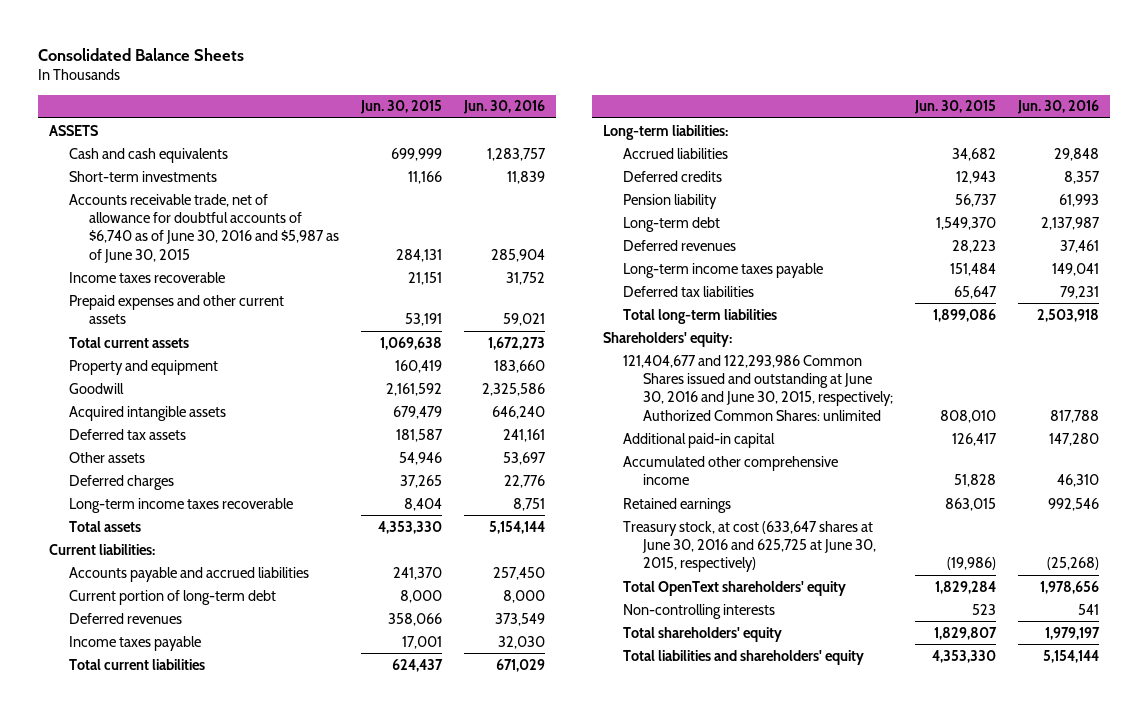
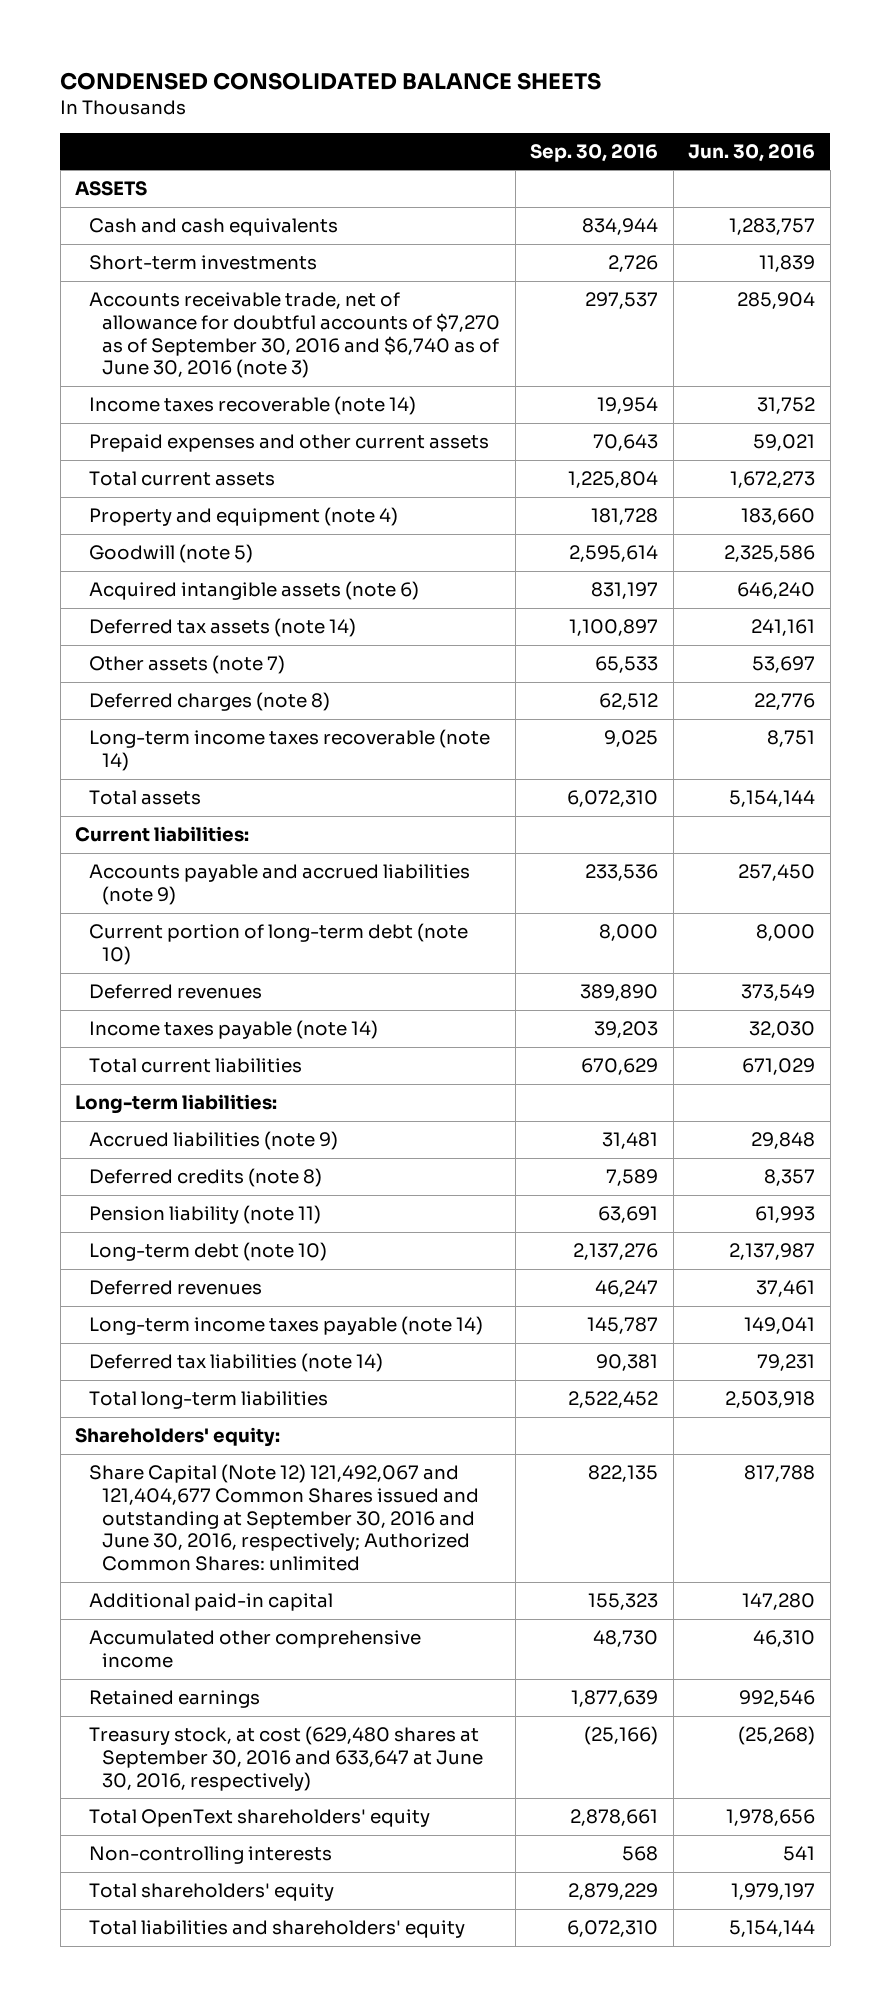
[38,47,245,61] Consolidated Balance Sheets -> [60,72,602,91] CONDENSED CONSOLIDATED BALANCE SHEETS
[359,100,442,115] Jun. 30, 2015 -> none
none -> [530,143,659,162] Sep. 30, 2016
[68,193,339,263] Accounts receivable trade, net of allowance for doubtful accounts of $6,740 as of June 30, 2016 and $5,987 as of June 30, 2015 -> [88,292,501,379] Accounts receivable trade, net of allowance for doubtful accounts of $7,270 as of September 30, 2016 and $6,740 as of June 30, 2016 (note 3)
[68,271,225,283] Income taxes recoverable -> [88,396,416,416] Income taxes recoverable (note 14)
[68,359,218,375] Property and equipment -> [88,507,398,527] Property and equipment (note 4)
[68,382,124,394] Goodwill -> [88,544,253,564] Goodwill (note 5)
[68,405,226,421] Acquired intangible assets -> [88,581,419,601] Acquired intangible assets (note 6)
[68,428,186,440] Deferred tax assets -> [88,618,356,638] Deferred tax assets (note 14)
[68,451,145,463] Other assets -> [88,655,285,675] Other assets (note 7)
[68,474,174,490] Deferred charges -> [88,692,330,712] Deferred charges (note 8)
[68,497,293,513] Long-term income taxes recoverable -> [88,729,490,771] Long-term income taxes recoverable (note 14)
[68,566,309,582] Accounts payable and accrued liabilities -> [88,864,470,905] Accounts payable and accrued liabilities (note 9)
[68,589,276,605] Current portion of long-term debt -> [88,923,468,965] Current portion of long-term debt (note 10)
[68,635,201,651] Income taxes payable -> [88,1020,378,1040] Income taxes payable (note 14)
[622,147,728,159] Accrued liabilities -> [88,1131,338,1151] Accrued liabilities (note 9)
[622,170,722,182] Deferred credits -> [88,1168,322,1188] Deferred credits (note 8)
[622,193,717,209] Pension liability -> [88,1205,321,1225] Pension liability (note 11)
[622,216,720,232] Long-term debt -> [88,1242,327,1262] Long-term debt (note 10)
[622,262,823,278] Long-term income taxes payable -> [88,1316,483,1336] Long-term income taxes payable (note 14)
[622,285,754,297] Deferred tax liabilities -> [88,1353,383,1373] Deferred tax liabilities (note 14)
[622,354,893,421] 121,404,677 and 122,293,986 Common Shares issued and outstanding at June 30, 2016 and June 30, 2015, respectively; Authorized Common Shares: unlimited -> [88,1464,480,1571] Share Capital (Note 12) 121,492,067 and 121,404,677 Common Shares issued and outstanding at September 30, 2016 and June 30, 2016, respectively; Authorized Common Shares: unlimited
[622,520,876,573] Treasury stock, at cost (633,647 shares at June 30, 2016 and 625,725 at June 30, 2015, respectively) -> [88,1726,484,1791] Treasury stock, at cost (629,480 shares at September 30, 2016 and 633,647 at June 30, 2016, respectively)

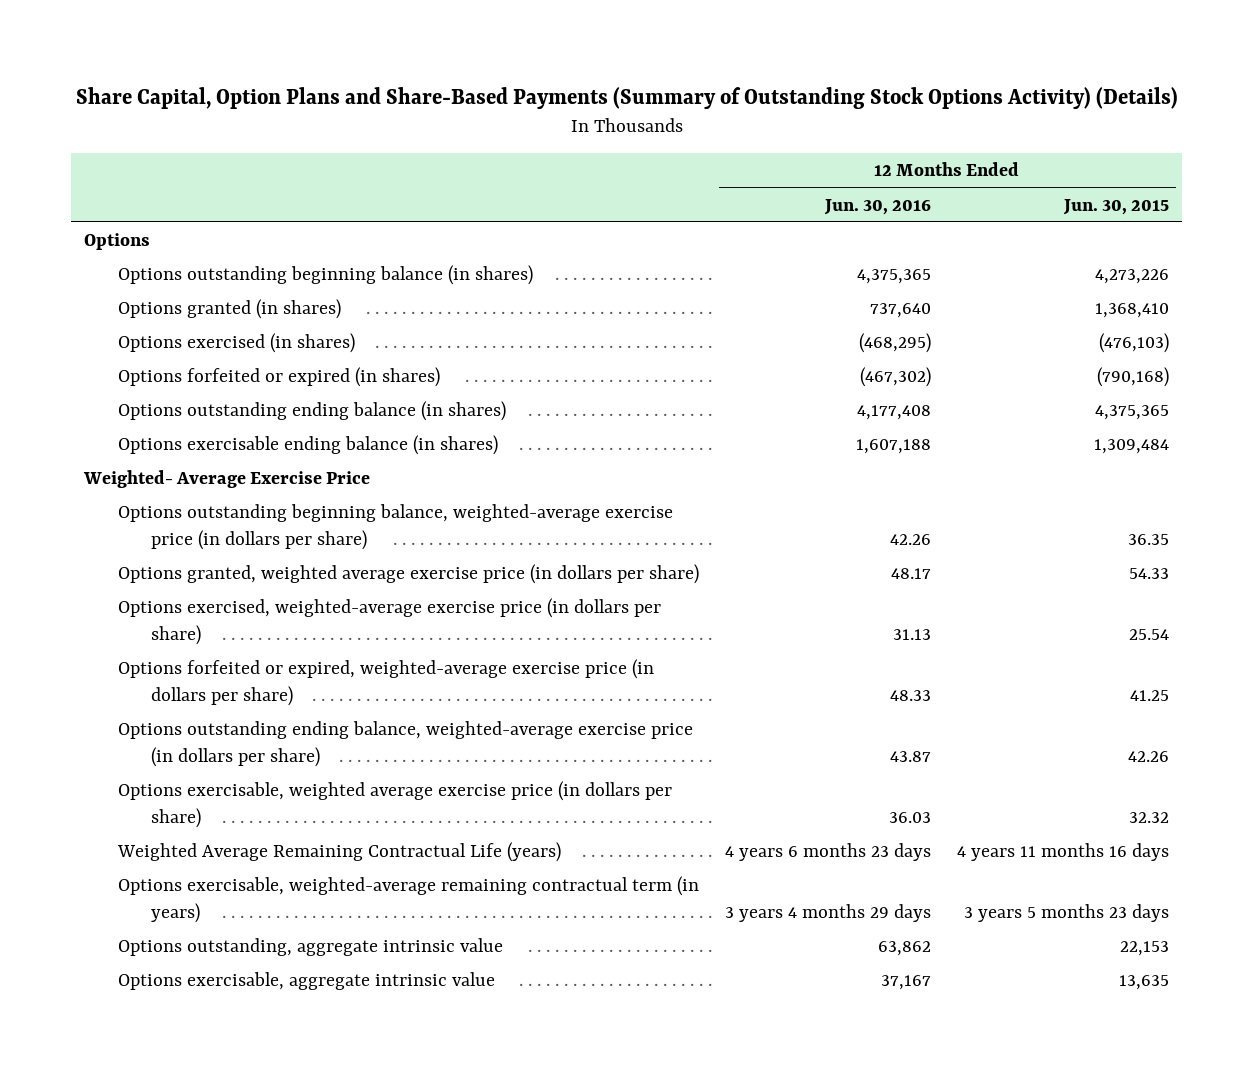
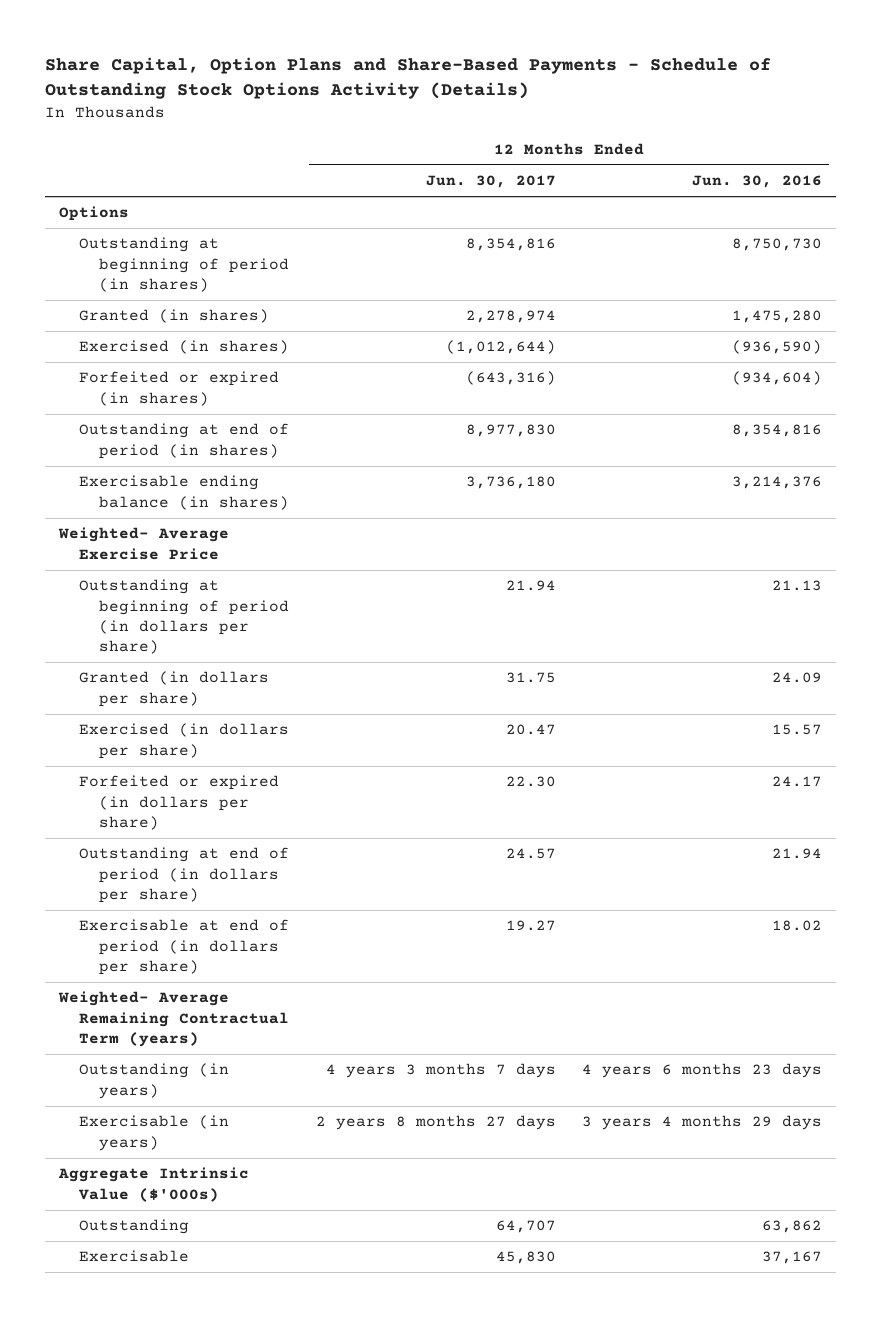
[75,86,1178,109] Share Capital, Option Plans and Share-Based Payments (Summary of Outstanding Stock Options Activity) (Details) -> [45,57,772,100] Share Capital, Option Plans and Share-Based Payments - Schedule of Outstanding Stock Options Activity (Details)
[1063,198,1170,215] Jun. 30, 2015 -> none
none -> [425,175,556,189] Jun. 30, 2017
[117,265,533,286] Options outstanding beginning balance (in shares) -> [78,237,289,292] Outstanding at beginning of period (in shares)
[857,269,932,285] 4,375,365 -> [732,238,823,252] 8,750,730
[117,299,341,320] Options granted (in shares) -> [78,309,269,324] Granted (in shares)
[870,303,932,319] 737,640 -> [732,310,823,324] 1,475,280
[117,333,355,354] Options exercised (in shares) -> [78,340,289,355] Exercised (in shares)
[859,333,932,354] (468,295) -> [732,340,823,355] (936,590)
[117,367,440,388] Options forfeited or expired (in shares) -> [78,371,279,406] Forfeited or expired (in shares)
[860,367,932,388] (467,302) -> [732,371,823,386] (934,604)
[117,401,506,422] Options outstanding ending balance (in shares) -> [78,423,289,459] Outstanding at end of period (in shares)
[857,405,932,421] 4,177,408 -> [732,424,823,438] 8,354,816
[117,435,498,456] Options exercisable ending balance (in shares) -> [78,475,289,510] Exercisable ending balance (in shares)
[856,439,932,455] 1,607,188 -> [732,476,823,490] 3,214,376
[117,504,673,551] Options outstanding beginning balance, weighted-average exercise price (in dollars per share) -> [78,579,289,655] Outstanding at beginning of period (in dollars per share)
[890,534,932,546] 42.26 -> [772,580,823,592] 21.13
[117,564,699,585] Options granted, weighted average exercise price (in dollars per share) -> [78,671,269,707] Granted (in dollars per share)
[891,568,932,580] 48.17 -> [772,672,823,684] 24.09
[117,598,661,646] Options exercised, weighted-average exercise price (in dollars per share) -> [78,723,289,759] Exercised (in dollars per share)
[893,629,932,641] 31.13 -> [772,724,823,736] 15.57
[117,659,654,707] Options forfeited or expired, weighted-average exercise price (in dollars per share) -> [78,775,279,830] Forfeited or expired (in dollars per share)
[890,690,932,702] 48.33 -> [772,776,823,788] 24.17
[117,721,693,768] Options outstanding ending balance, weighted-average exercise price (in dollars per share) -> [78,847,289,903] Outstanding at end of period (in dollars per share)
[890,751,932,763] 43.87 -> [772,848,823,860] 21.94
[117,781,672,829] Options exercisable, weighted average exercise price (in dollars per share) -> [78,919,289,975] Exercisable at end of period (in dollars per share)
[889,812,932,824] 36.03 -> [772,920,823,932] 18.02
none -> [57,991,289,1047] Weighted- Average Remaining Contractual Term (years)
[116,842,561,863] Weighted Average Remaining Contractual Life (years) -> [78,1063,229,1099] Outstanding (in years)
[117,876,699,924] Options exercisable, weighted-average remaining contractual term (in years) -> [78,1115,229,1151] Exercisable (in years)
none -> [57,1167,249,1202] Aggregate Intrinsic Value ($'000s)
[117,938,503,957] Options outstanding, aggregate intrinsic value -> [78,1219,189,1235] Outstanding
[117,972,495,991] Options exercisable, aggregate intrinsic value -> [78,1250,189,1263] Exercisable

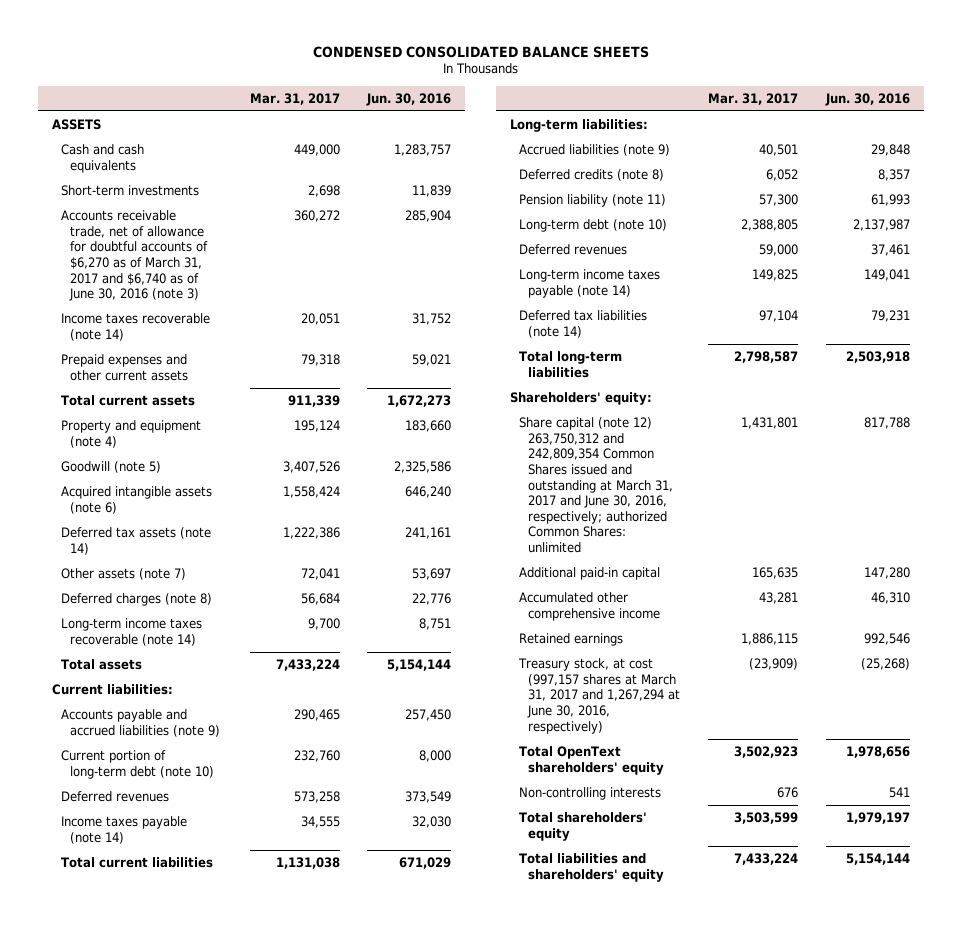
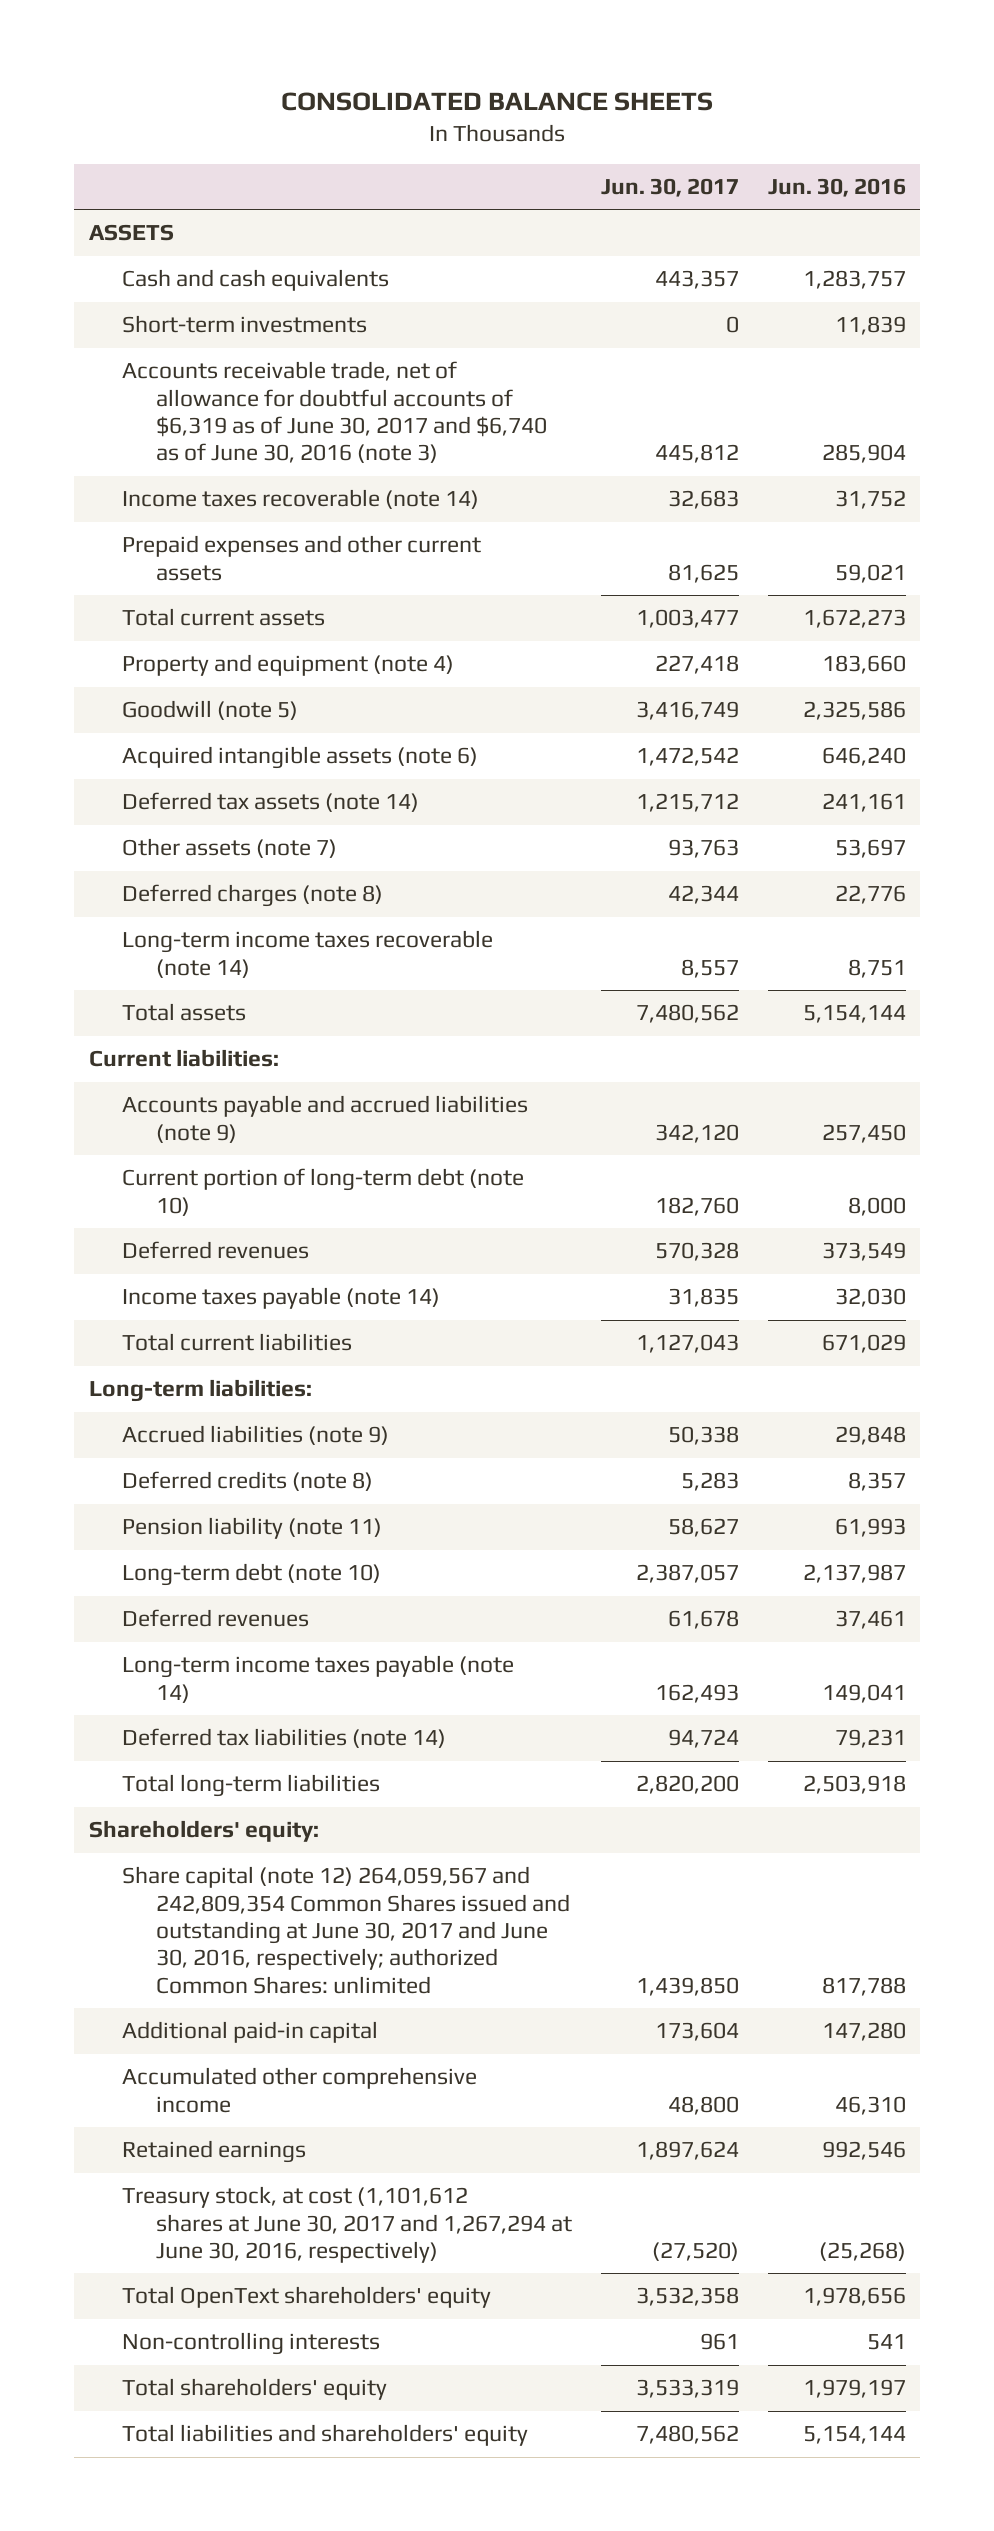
[312,45,649,58] CONDENSED CONSOLIDATED BALANCE SHEETS -> [281,91,714,111] CONSOLIDATED BALANCE SHEETS
[249,92,340,105] Mar. 31, 2017 -> none
none -> [600,177,739,197] Jun. 30, 2017
[60,210,208,302] Accounts receivable trade, net of allowance for doubtful accounts of $6,270 as of March 31, 2017 and $6,740 as of June 30, 2016 (note 3) -> [122,361,547,464] Accounts receivable trade, net of allowance for doubtful accounts of $6,319 as of June 30, 2017 and $6,740 as of June 30, 2016 (note 3)
[519,417,674,553] Share capital (note 12) 263,750,312 and 242,809,354 Common Shares issued and outstanding at March 31, 2017 and June 30, 2016, respectively; authorized Common Shares: unlimited -> [122,1866,570,1994] Share capital (note 12) 264,059,567 and 242,809,354 Common Shares issued and outstanding at June 30, 2017 and June 30, 2016, respectively; authorized Common Shares: unlimited
[518,658,681,734] Treasury stock, at cost (997,157 shares at March 31, 2017 and 1,267,294 at June 30, 2016, respectively) -> [122,2186,572,2263] Treasury stock, at cost (1,101,612 shares at June 30, 2017 and 1,267,294 at June 30, 2016, respectively)

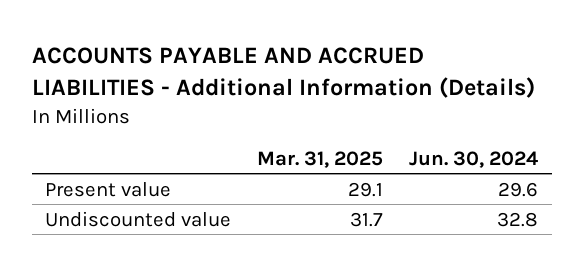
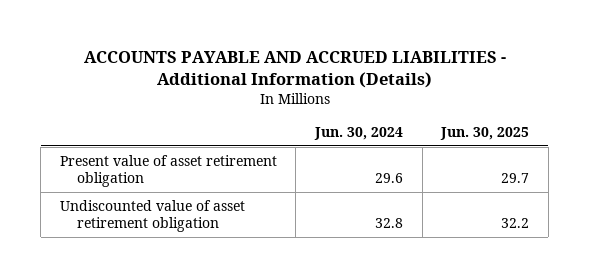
[257,150,384,168] Mar. 31, 2025 -> none
none -> [440,126,530,140] Jun. 30, 2025
[44,181,171,197] Present value -> [59,154,277,188] Present value of asset retirement obligation
[44,210,231,227] Undiscounted value -> [59,199,245,233] Undiscounted value of asset retirement obligation

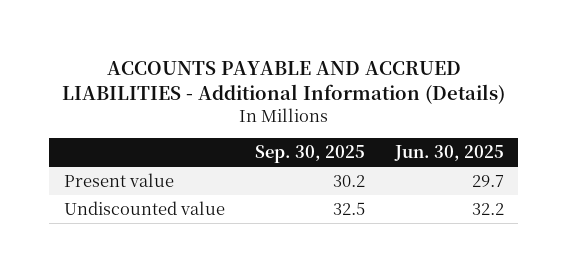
[314,126,404,140] Jun. 30, 2024 -> none
none -> [254,145,365,164] Sep. 30, 2025
[59,154,277,188] Present value of asset retirement obligation -> [64,173,175,188] Present value
[59,199,245,233] Undiscounted value of asset retirement obligation -> [64,201,226,216] Undiscounted value

